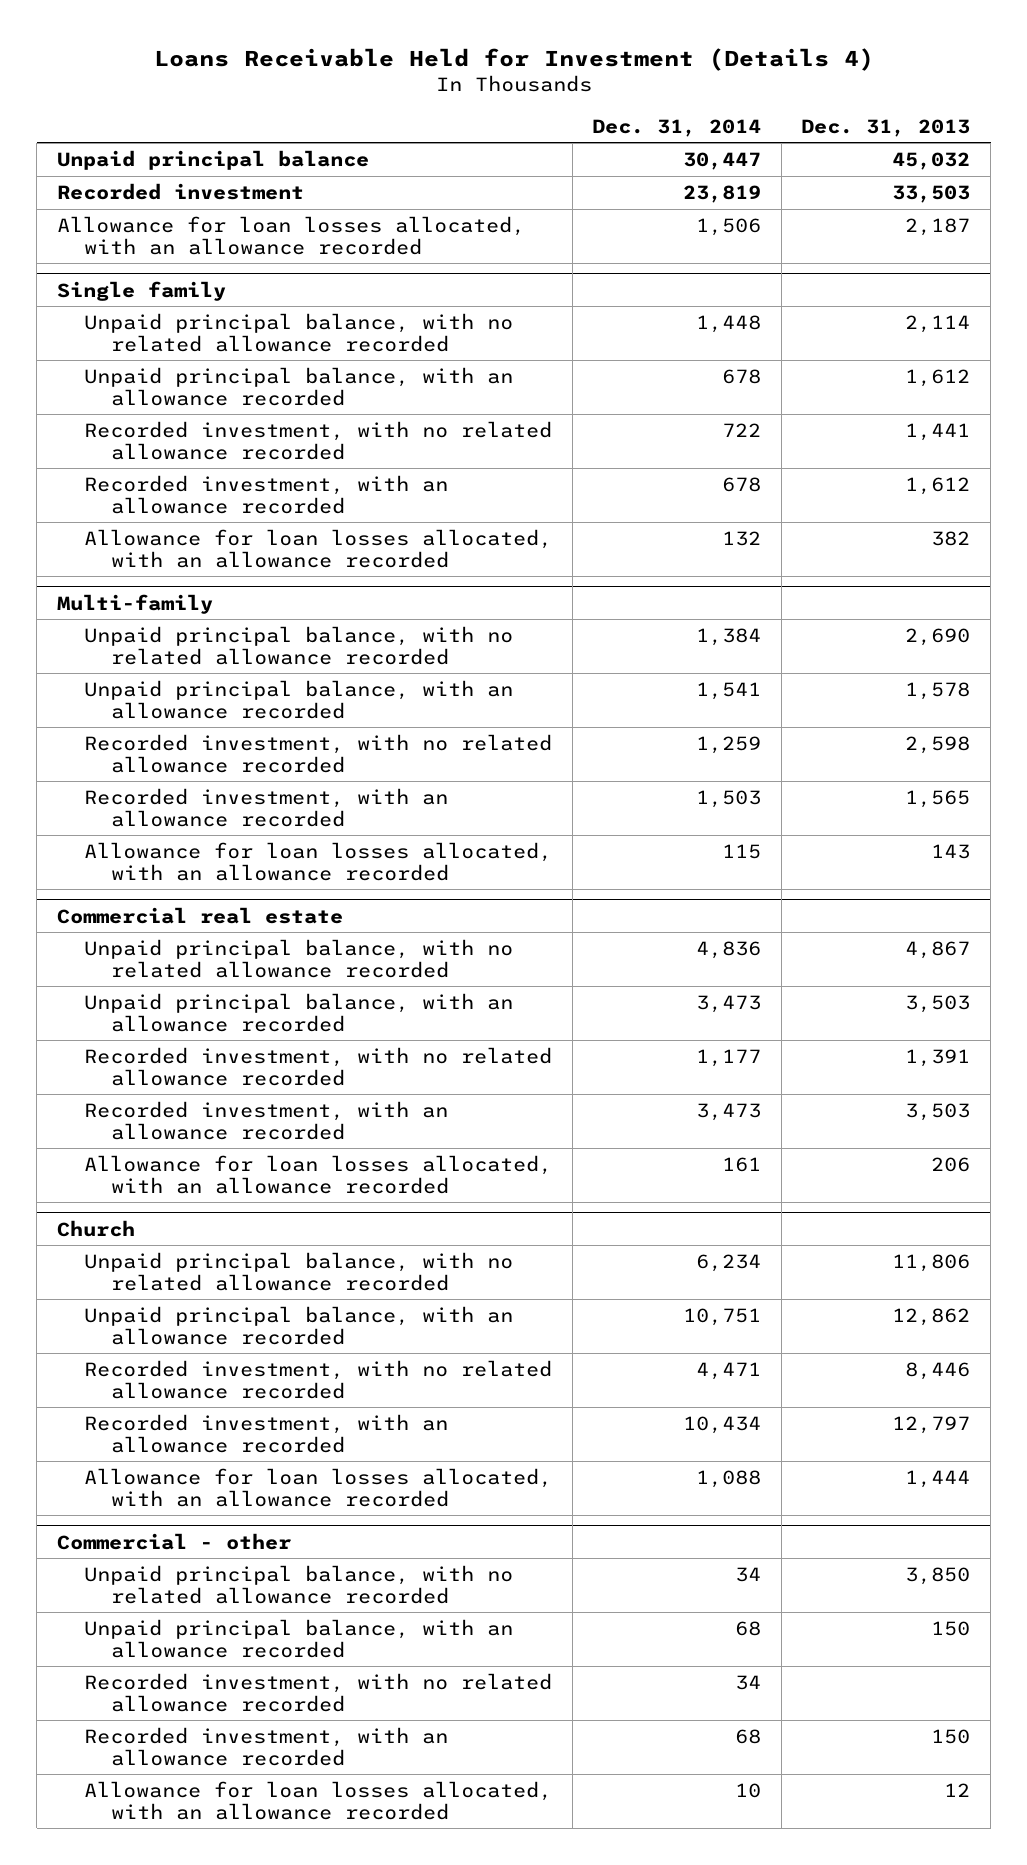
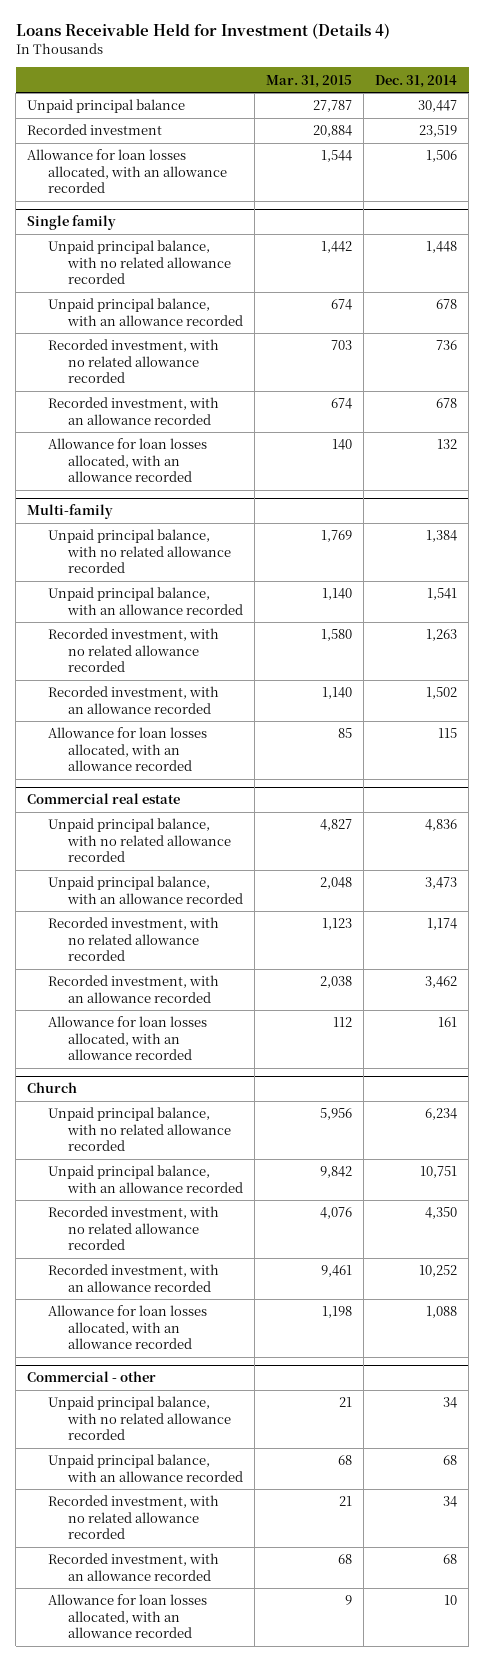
[801,118,971,137] Dec. 31, 2013 -> none
none -> [266,74,353,88] Mar. 31, 2015
[683,184,762,203] 23,819 -> [419,125,458,138] 23,519
[722,422,762,437] 722 -> [436,340,458,351] 736
[696,735,762,754] 1,259 -> [426,629,458,642] 1,263
[696,789,762,808] 1,503 -> [426,687,458,700] 1,502
[696,1048,762,1067] 1,177 -> [427,918,458,931] 1,174
[696,1102,762,1121] 3,473 -> [425,976,458,989] 3,462
[696,1361,762,1380] 4,471 -> [425,1207,458,1220] 4,350
[683,1415,762,1434] 10,434 -> [419,1265,458,1278] 10,252

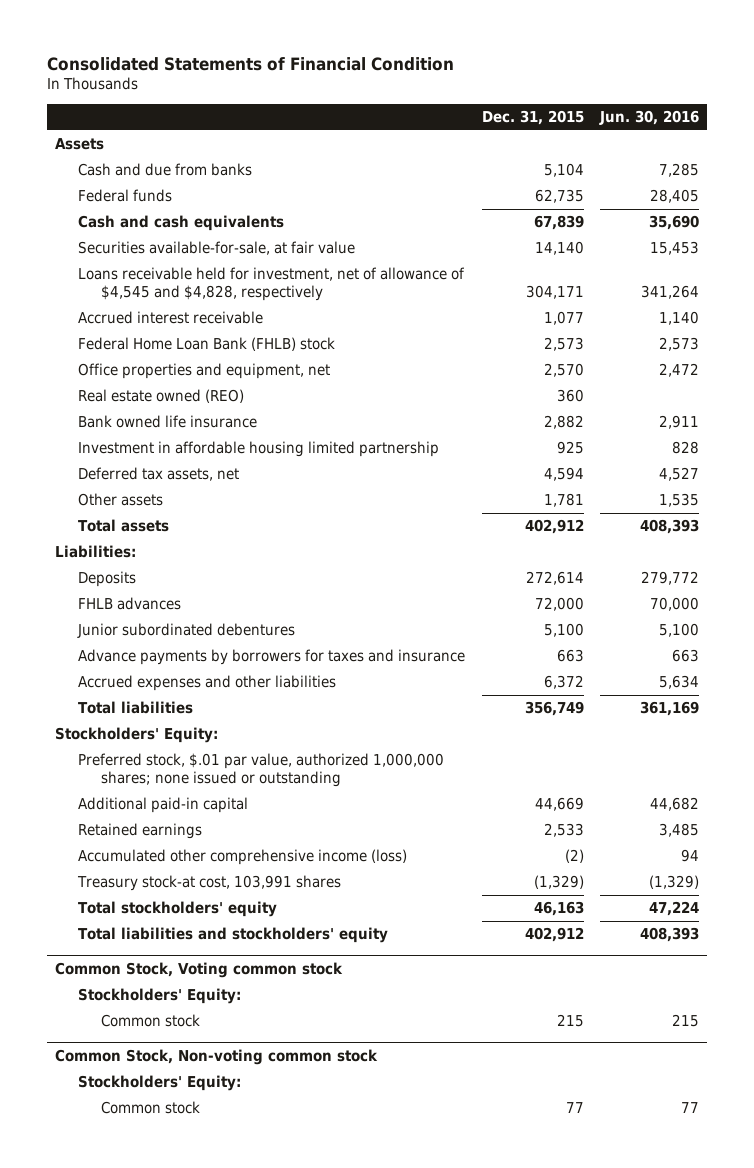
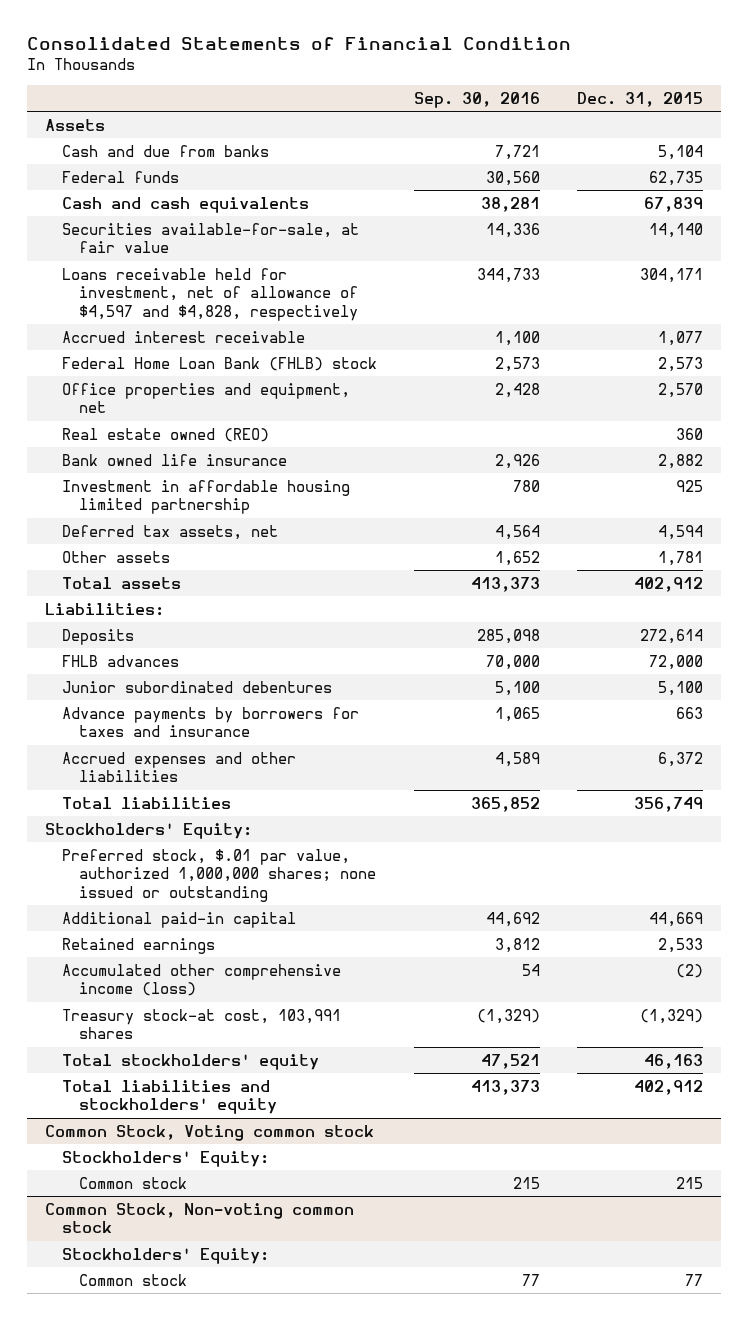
[598,109,699,125] Jun. 30, 2016 -> none
none -> [413,91,540,108] Sep. 30, 2016
[78,267,466,302] Loans receivable held for investment, net of allowance of $4,545 and $4,828, respectively -> [61,267,358,321] Loans receivable held for investment, net of allowance of $4,597 and $4,828, respectively

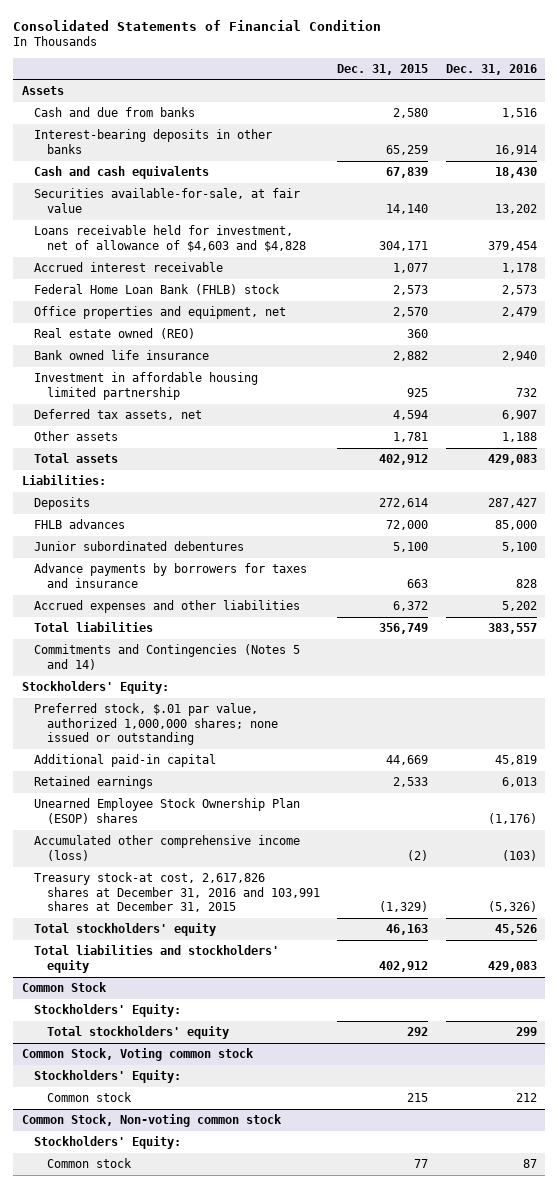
[413,91,540,108] Sep. 30, 2016 -> none
none -> [445,63,537,75] Dec. 31, 2016
[61,170,179,183] Federal funds -> none
[657,144,703,160] 5,104 -> [393,108,429,119] 2,580
none -> [34,129,273,154] Interest-bearing deposits in other banks
[61,267,358,321] Loans receivable held for investment, net of allowance of $4,597 and $4,828, respectively -> [34,225,306,252] Loans receivable held for investment, net of allowance of $4,603 and $4,828
none -> [34,644,301,670] Commitments and Contingencies (Notes 5 and 14)
none -> [34,798,301,824] Unearned Employee Stock Ownership Plan (ESOP) shares
[61,1008,341,1040] Treasury stock-at cost, 103,991 shares -> [34,872,320,913] Treasury stock-at cost, 2,617,826 shares at December 31, 2016 and 103,991 shares at December 31, 2015
none -> [21,982,107,993] Common Stock
none -> [34,1004,182,1018] Stockholders' Equity:
none -> [46,1026,229,1040] Total stockholders' equity

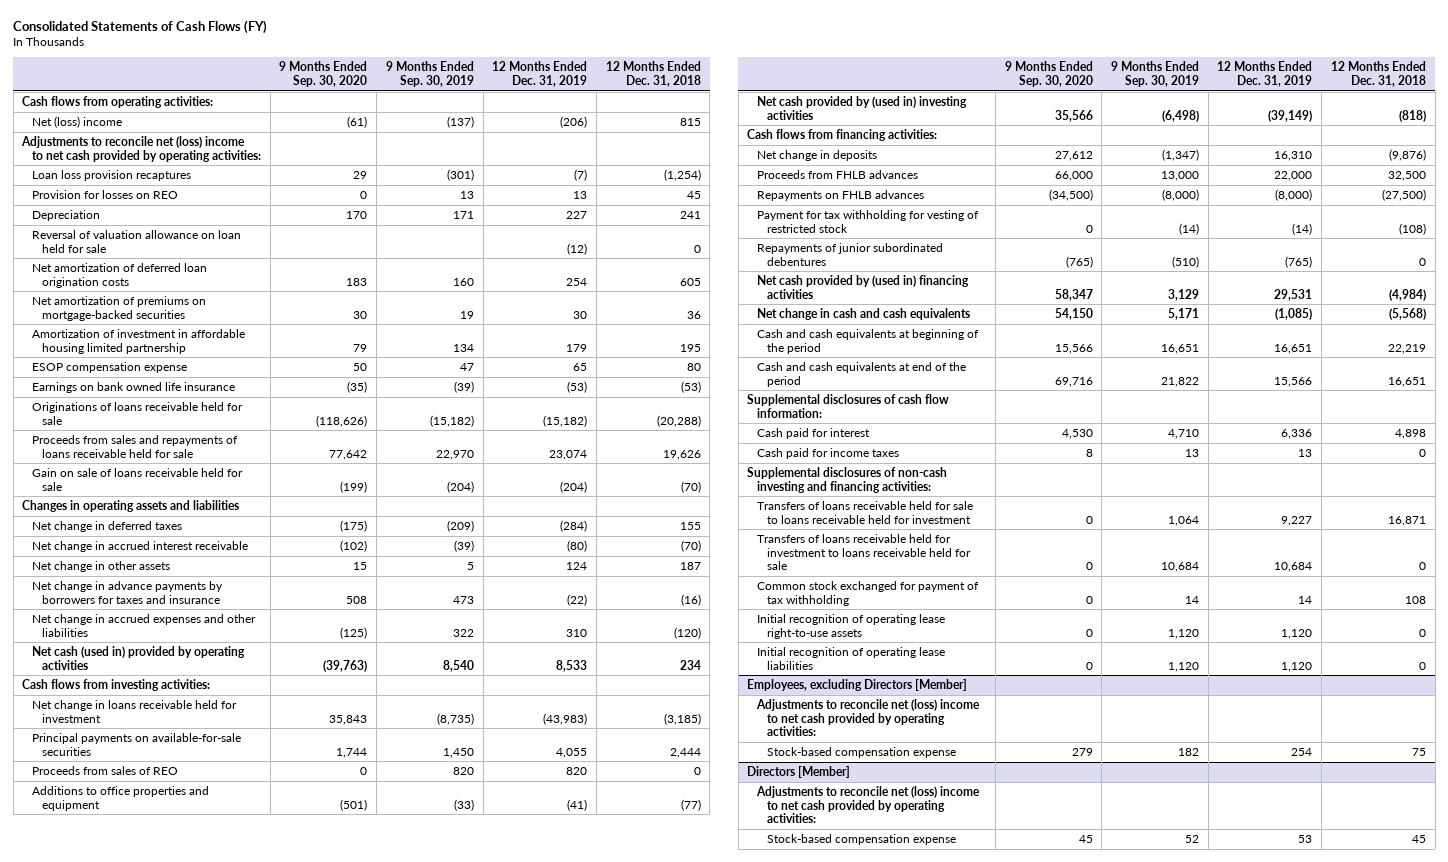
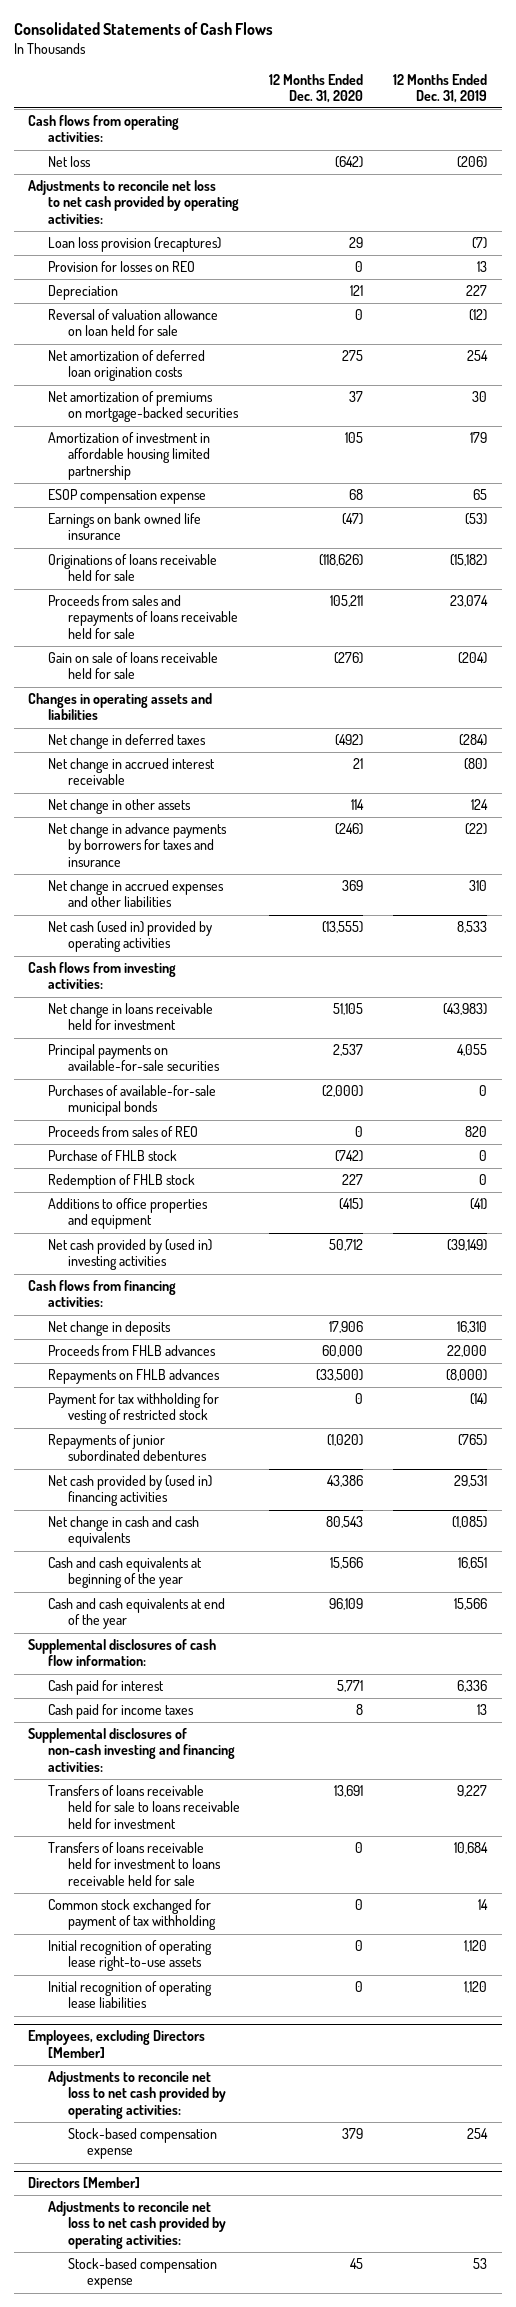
[13,19,268,34] Consolidated Statements of Cash Flows (FY) -> [13,21,273,35] Consolidated Statements of Cash Flows
[279,61,368,88] 9 Months Ended Sep. 30, 2020 -> none
[385,61,474,88] 9 Months Ended Sep. 30, 2019 -> none
[605,61,701,88] 12 Months Ended Dec. 31, 2018 -> none
none -> [269,73,364,103] 12 Months Ended Dec. 31, 2020
[32,115,123,128] Net (loss) income -> [48,156,92,168] Net loss
[21,135,262,162] Adjustments to reconcile net (loss) income to net cash provided by operating activities: -> [28,180,240,224] Adjustments to reconcile net loss to net cash provided by operating activities:
[32,169,192,181] Loan loss provision recaptures -> [48,237,222,253] Loan loss provision (recaptures)
none -> [48,1085,217,1117] Purchases of available-for-sale municipal bonds
none -> [48,1150,178,1162] Purchase of FHLB stock
none -> [48,1174,196,1190] Redemption of FHLB stock
[757,328,980,354] Cash and cash equivalents at beginning of the period -> [48,1557,203,1589] Cash and cash equivalents at beginning of the year
[757,361,967,387] Cash and cash equivalents at end of the period -> [48,1598,226,1630] Cash and cash equivalents at end of the year
[756,698,981,737] Adjustments to reconcile net (loss) income to net cash provided by operating activities: -> [48,2071,226,2119] Adjustments to reconcile net loss to net cash provided by operating activities:
[756,785,981,824] Adjustments to reconcile net (loss) income to net cash provided by operating activities: -> [48,2201,226,2249] Adjustments to reconcile net loss to net cash provided by operating activities:

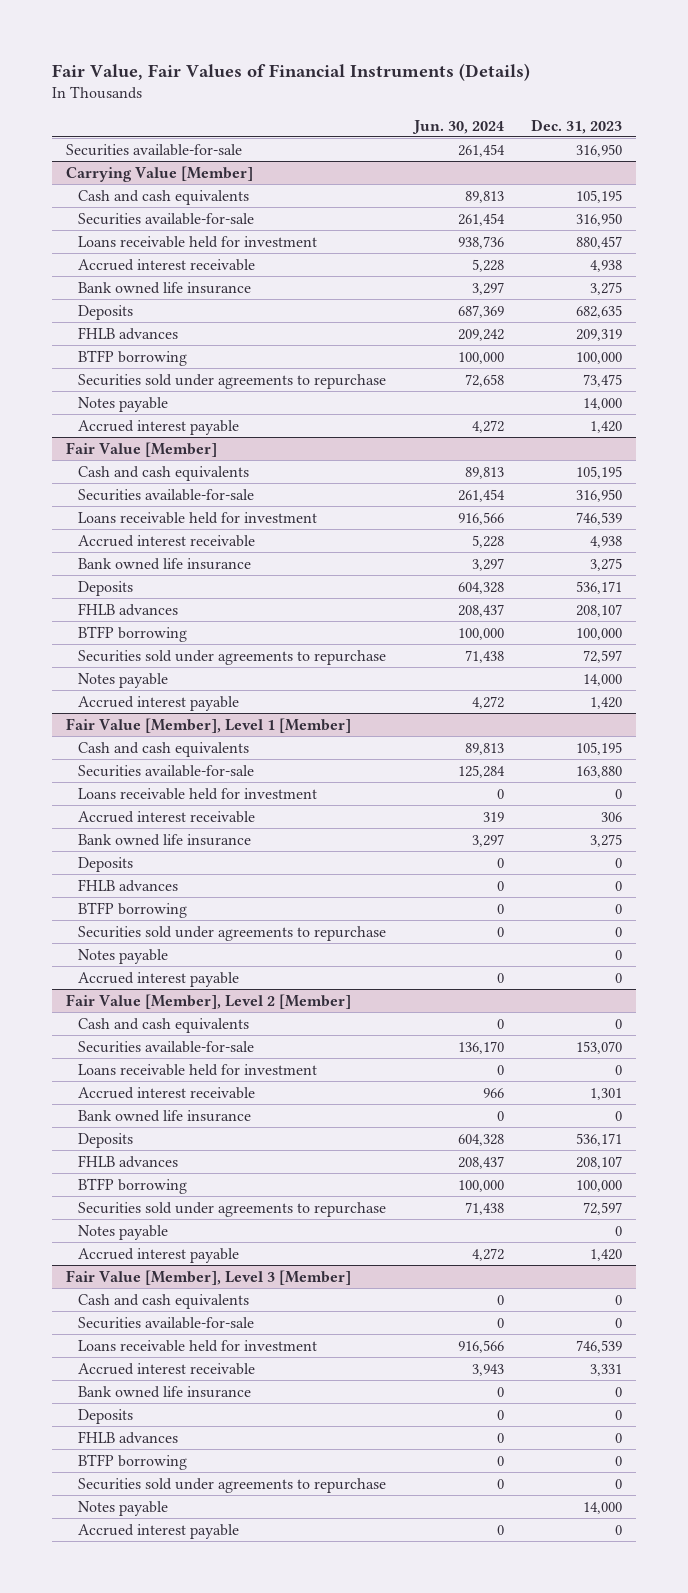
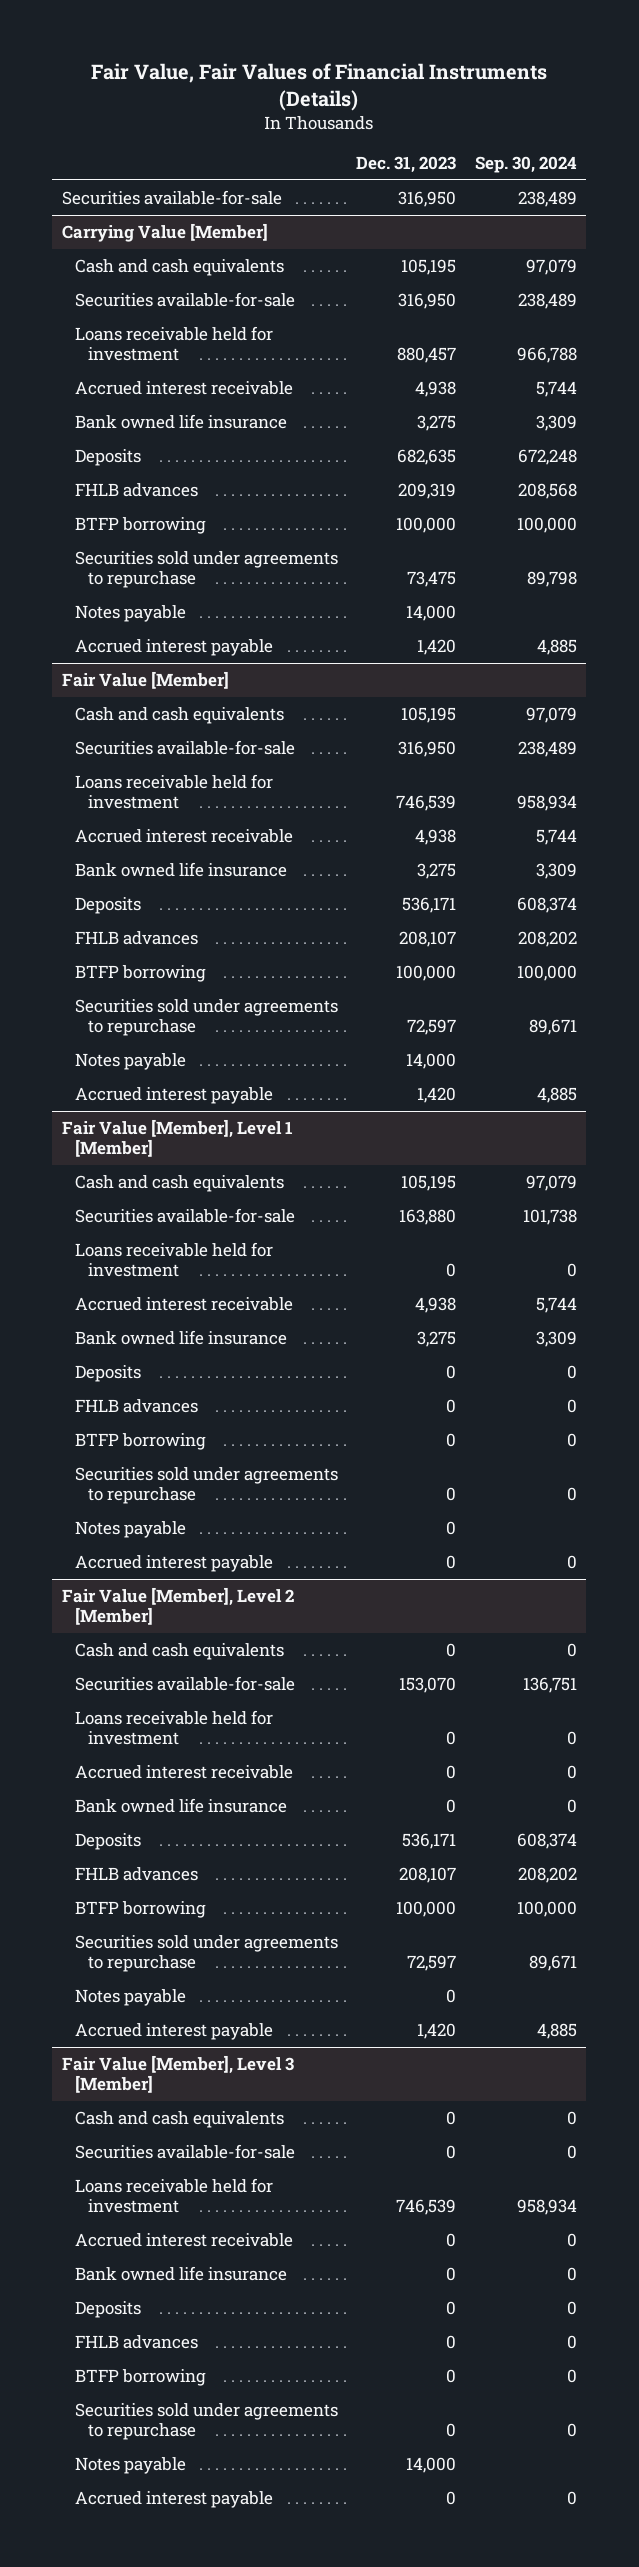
[411,119,504,134] Jun. 30, 2024 -> none
none -> [475,156,578,174] Sep. 30, 2024
[601,811,623,822] 306 -> [415,1296,457,1313] 4,938
[590,1087,623,1100] 1,301 -> [446,1764,457,1779] 0
[590,1363,623,1376] 3,331 -> [446,2232,457,2247] 0

